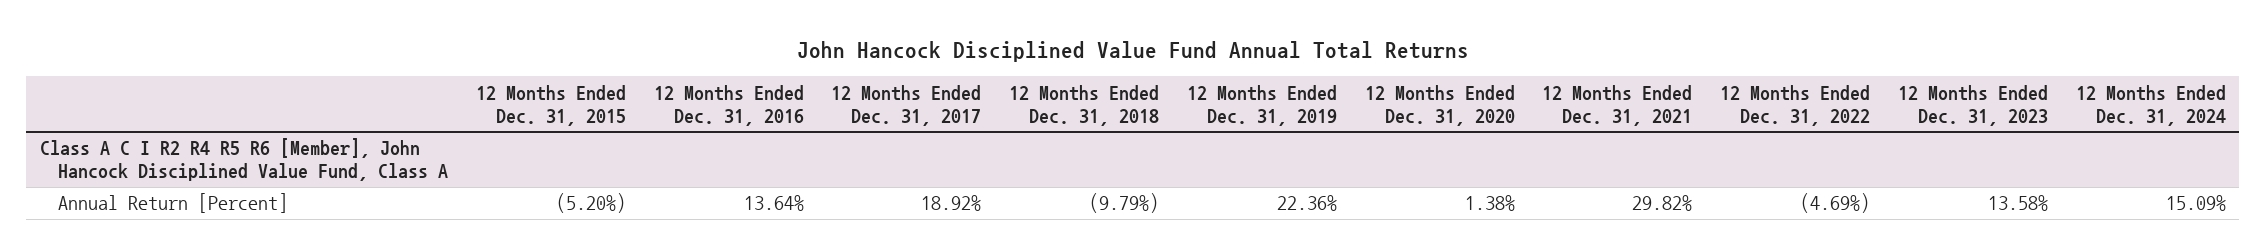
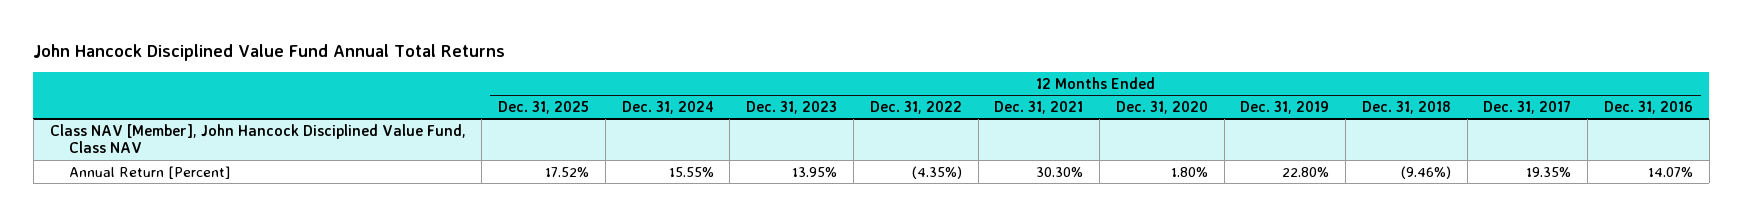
[475,84,626,126] 12 Months Ended Dec. 31, 2015 -> none
none -> [498,100,590,114] Dec. 31, 2025
[40,138,449,182] Class A C I R2 R4 R5 R6 [Member], John Hancock Disciplined Value Fund, Class A -> none
none -> [49,123,466,154] Class NAV [Member], John Hancock Disciplined Value Fund, Class NAV
[743,195,804,212] 13.64% -> [1647,166,1693,177] 14.07%
[921,195,982,212] 18.92% -> [1526,166,1572,177] 19.35%
[1089,193,1160,214] (9.79%) -> [1400,165,1451,179] (9.46%)
[1276,195,1337,212] 22.36% -> [1282,166,1330,177] 22.80%
[1464,195,1515,212] 1.38% -> [1170,166,1208,177] 1.80%
[1632,195,1693,212] 29.82% -> [1036,166,1084,177] 30.30%
[1800,193,1871,214] (4.69%) -> [911,165,962,179] (4.35%)
[1987,195,2048,212] 13.58% -> [792,166,838,177] 13.95%
[2165,195,2226,212] 15.09% -> [668,166,714,177] 15.55%

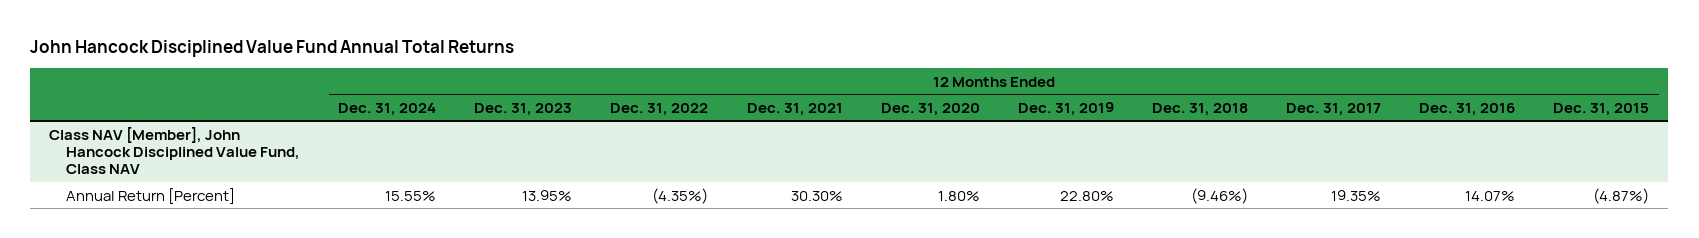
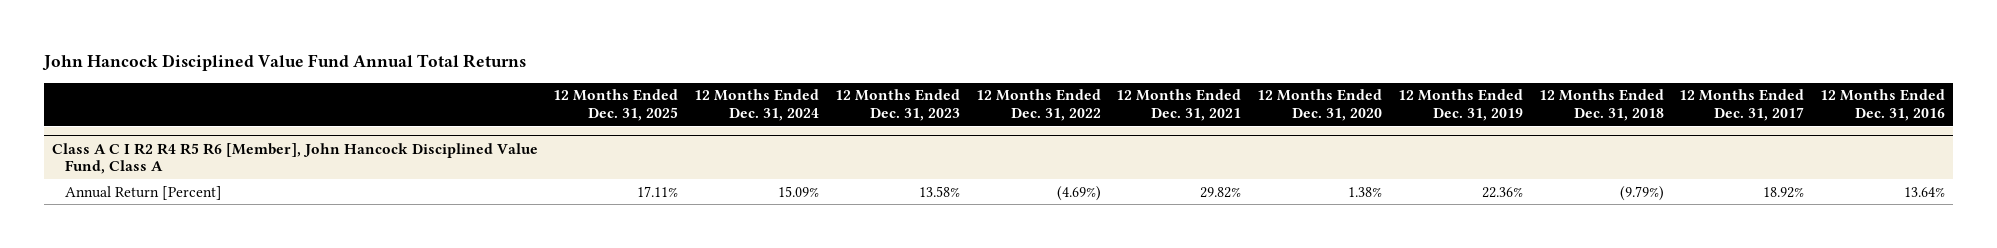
[1553,102,1650,116] Dec. 31, 2015 -> none
none -> [553,89,679,122] 12 Months Ended Dec. 31, 2025
[49,126,301,174] Class NAV [Member], John Hancock Disciplined Value Fund, Class NAV -> none
none -> [51,142,538,175] Class A C I R2 R4 R5 R6 [Member], John Hancock Disciplined Value Fund, Class A
[385,190,437,201] 15.55% -> [778,185,820,197] 15.09%
[522,189,573,201] 13.95% -> [918,185,960,197] 13.58%
[652,187,709,204] (4.35%) -> [1056,185,1101,201] (4.69%)
[790,190,843,201] 30.30% -> [1200,186,1242,198] 29.82%
[937,190,980,201] 1.80% -> [1348,186,1383,197] 1.38%
[1059,190,1114,201] 22.80% -> [1481,186,1523,198] 22.36%
[1190,187,1248,204] (9.46%) -> [1619,185,1664,201] (9.79%)
[1331,189,1382,201] 19.35% -> [1763,186,1805,198] 18.92%
[1465,190,1516,201] 14.07% -> [1904,186,1946,197] 13.64%

